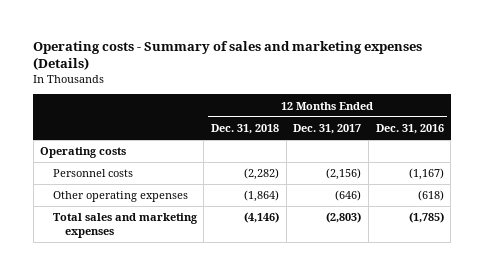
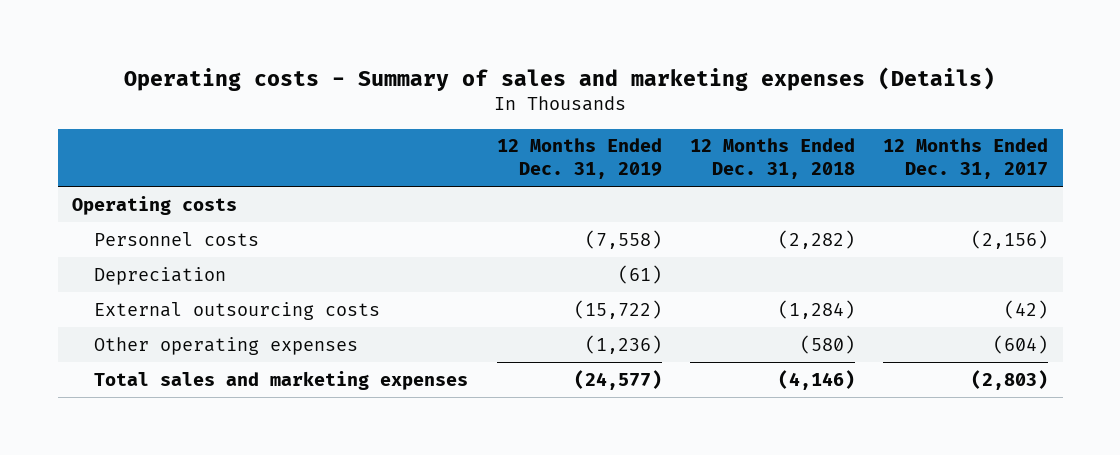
[375,124,444,135] Dec. 31, 2016 -> none
none -> [496,138,662,179] 12 Months Ended Dec. 31, 2019
none -> [94,266,227,285] Depreciation
none -> [94,301,381,320] External outsourcing costs
[244,190,280,203] (1,864) -> [800,334,856,354] (580)
[335,190,362,202] (646) -> [993,334,1049,354] (604)

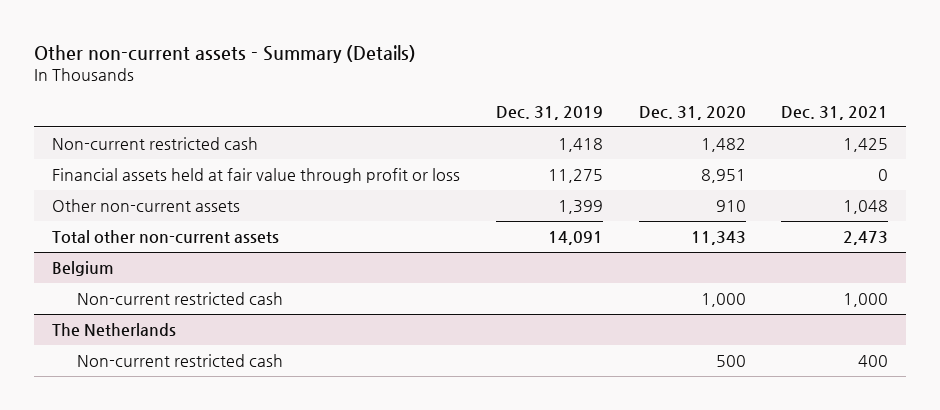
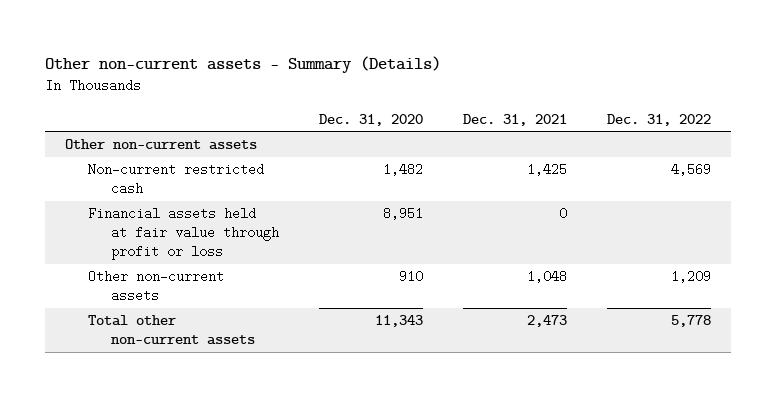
[495,105,603,120] Dec. 31, 2019 -> none
none -> [607,113,712,126] Dec. 31, 2022
none -> [64,139,257,151] Other non-current assets
[52,260,115,276] Belgium -> none
[76,291,283,305] Non-current restricted cash -> none
[52,322,177,336] The Netherlands -> none
[76,353,283,367] Non-current restricted cash -> none

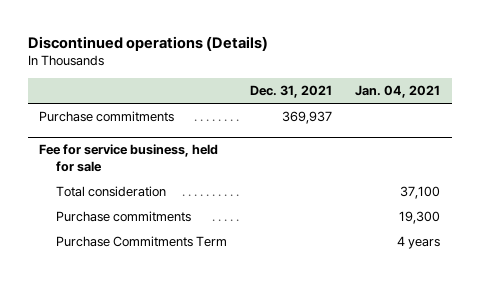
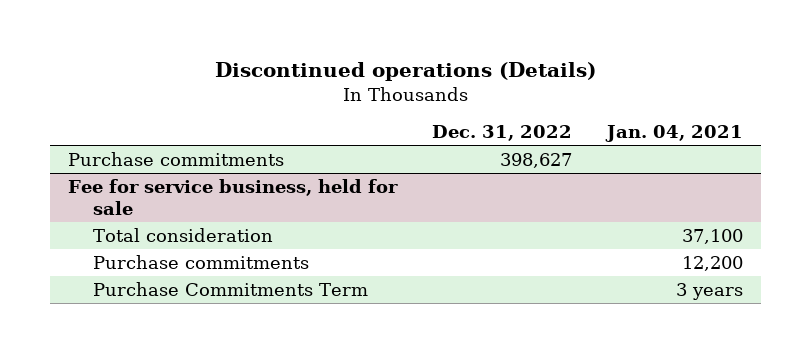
[250,85,333,99] Dec. 31, 2021 -> none
none -> [432,124,573,141] Dec. 31, 2022
[399,211,441,225] 19,300 -> [682,255,744,271] 12,200
[397,236,441,250] 4 years -> [676,282,744,300] 3 years

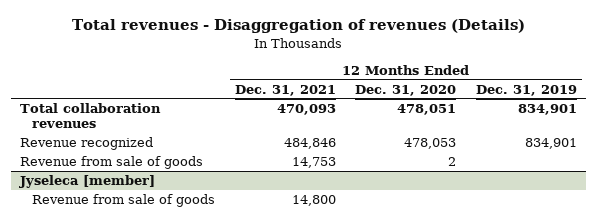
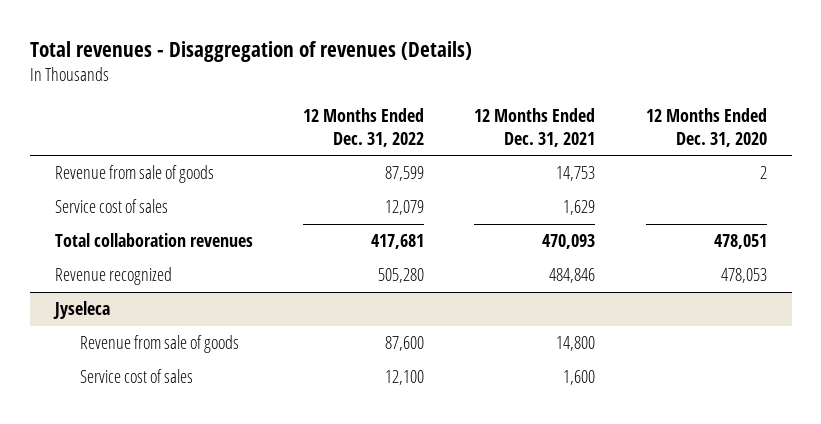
[475,84,577,96] Dec. 31, 2019 -> none
none -> [303,107,425,147] 12 Months Ended Dec. 31, 2022
[20,156,204,170] Revenue from sale of goods -> [54,165,214,184] Revenue from sale of goods
none -> [54,199,168,214] Service cost of sales
[19,175,156,189] Jyseleca [member] -> [52,301,110,320] Jyseleca
none -> [80,369,194,384] Service cost of sales

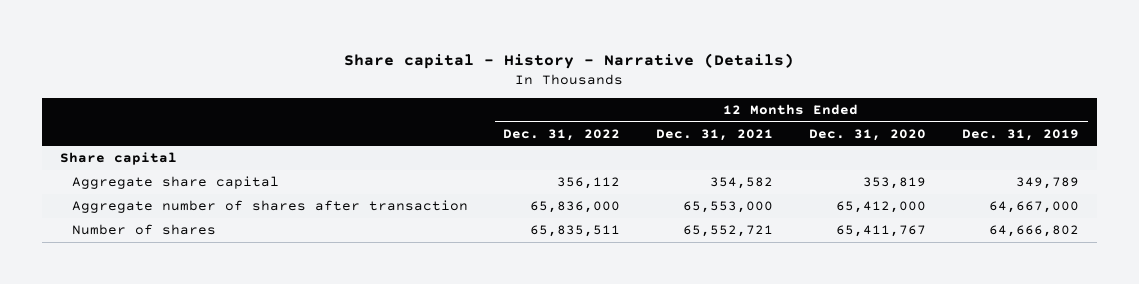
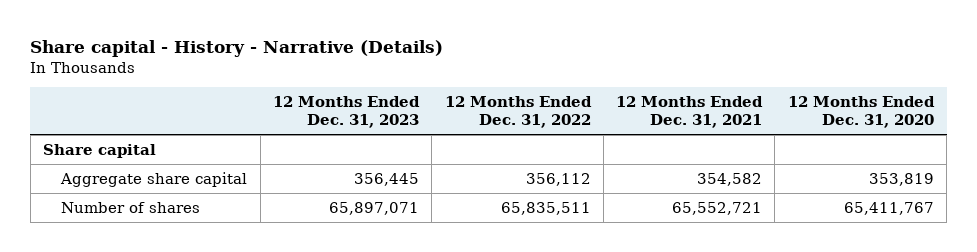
[961,128,1079,141] Dec. 31, 2019 -> none
none -> [272,96,420,128] 12 Months Ended Dec. 31, 2023
[71,200,468,214] Aggregate number of shares after transaction -> none

